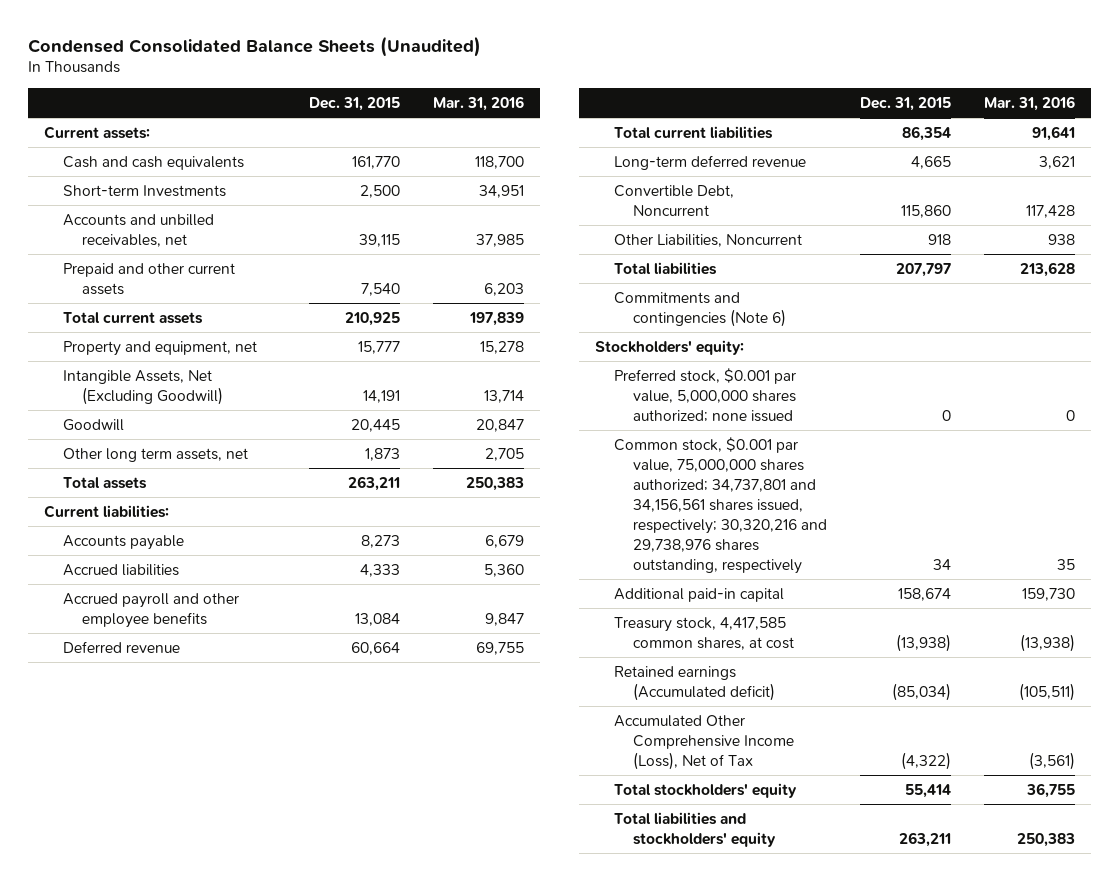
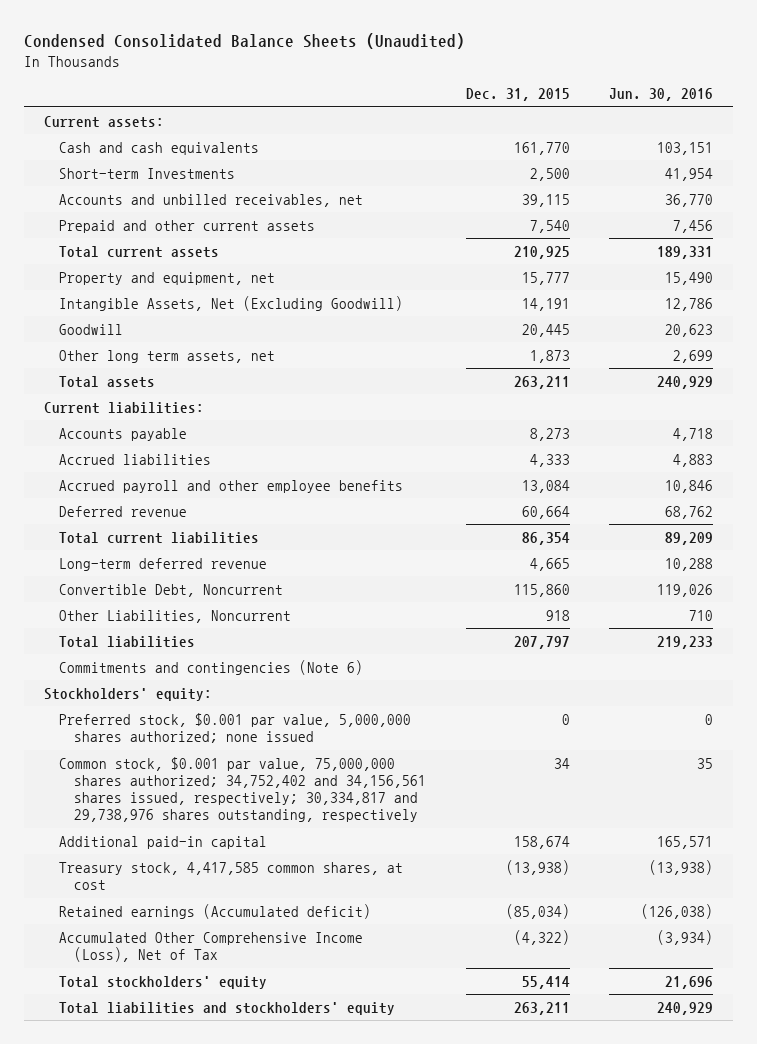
[432,95,524,111] Mar. 31, 2016 -> none
none -> [609,88,714,102] Jun. 30, 2016
[614,436,828,574] Common stock, $0.001 par value, 75,000,000 shares authorized; 34,737,801 and 34,156,561 shares issued, respectively; 30,320,216 and 29,738,976 shares outstanding, respectively -> [58,756,426,823] Common stock, $0.001 par value, 75,000,000 shares authorized; 34,752,402 and 34,156,561 shares issued, respectively; 30,334,817 and 29,738,976 shares outstanding, respectively

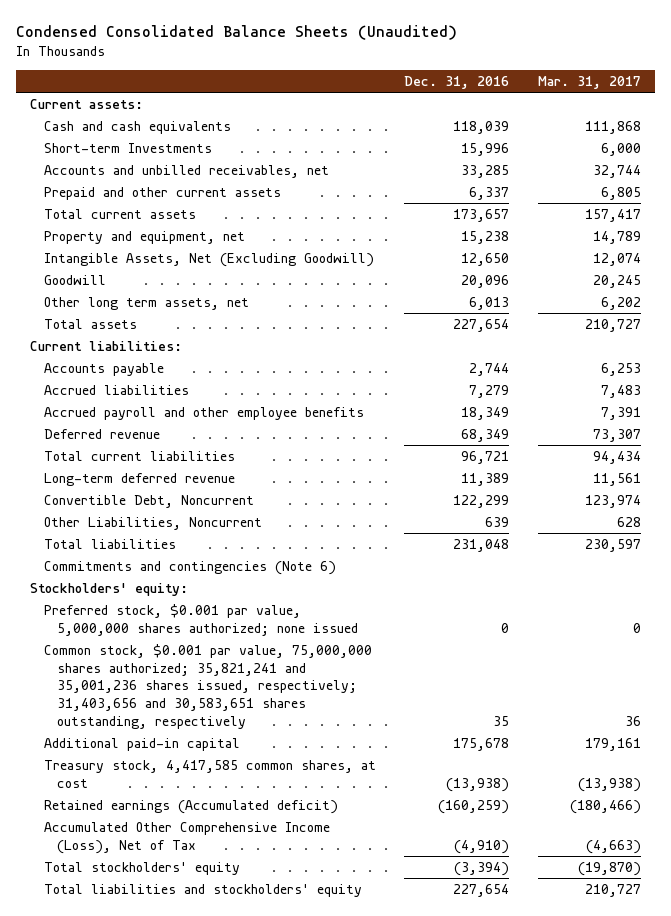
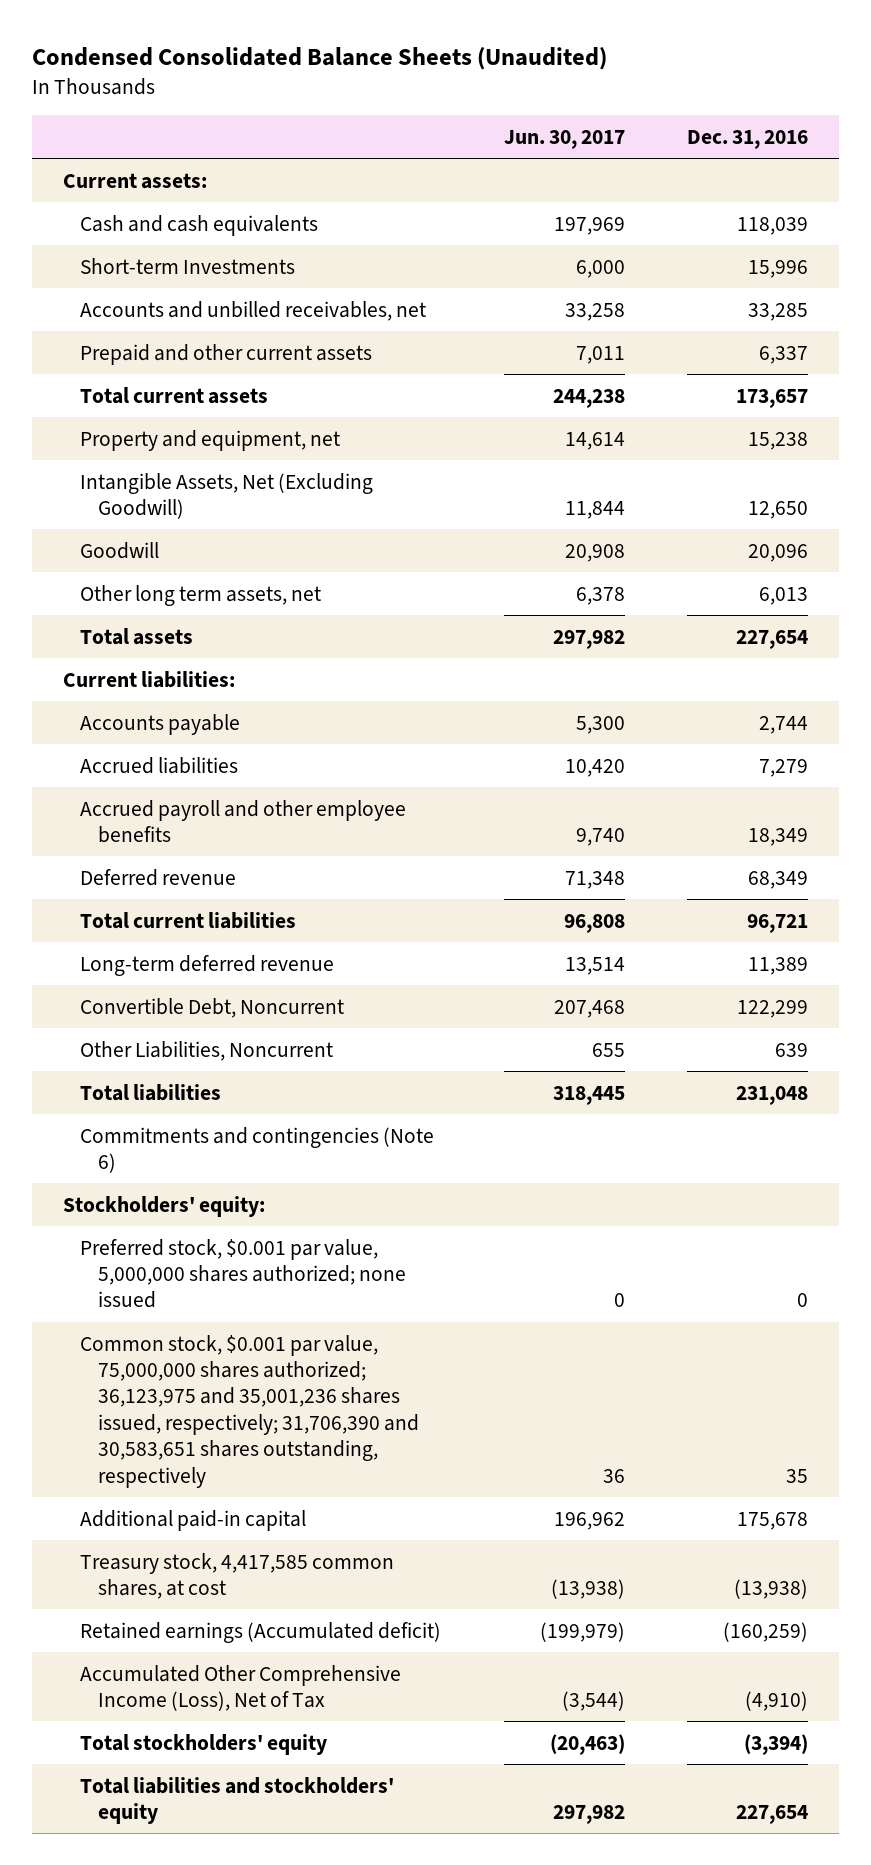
[537,75,641,89] Mar. 31, 2017 -> none
none -> [503,129,625,149] Jun. 30, 2017
[43,643,372,729] Common stock, $0.001 par value, 75,000,000 shares authorized; 35,821,241 and 35,001,236 shares issued, respectively; 31,403,656 and 30,583,651 shares outstanding, respectively -> [80,1334,419,1488] Common stock, $0.001 par value, 75,000,000 shares authorized; 36,123,975 and 35,001,236 shares issued, respectively; 31,706,390 and 30,583,651 shares outstanding, respectively

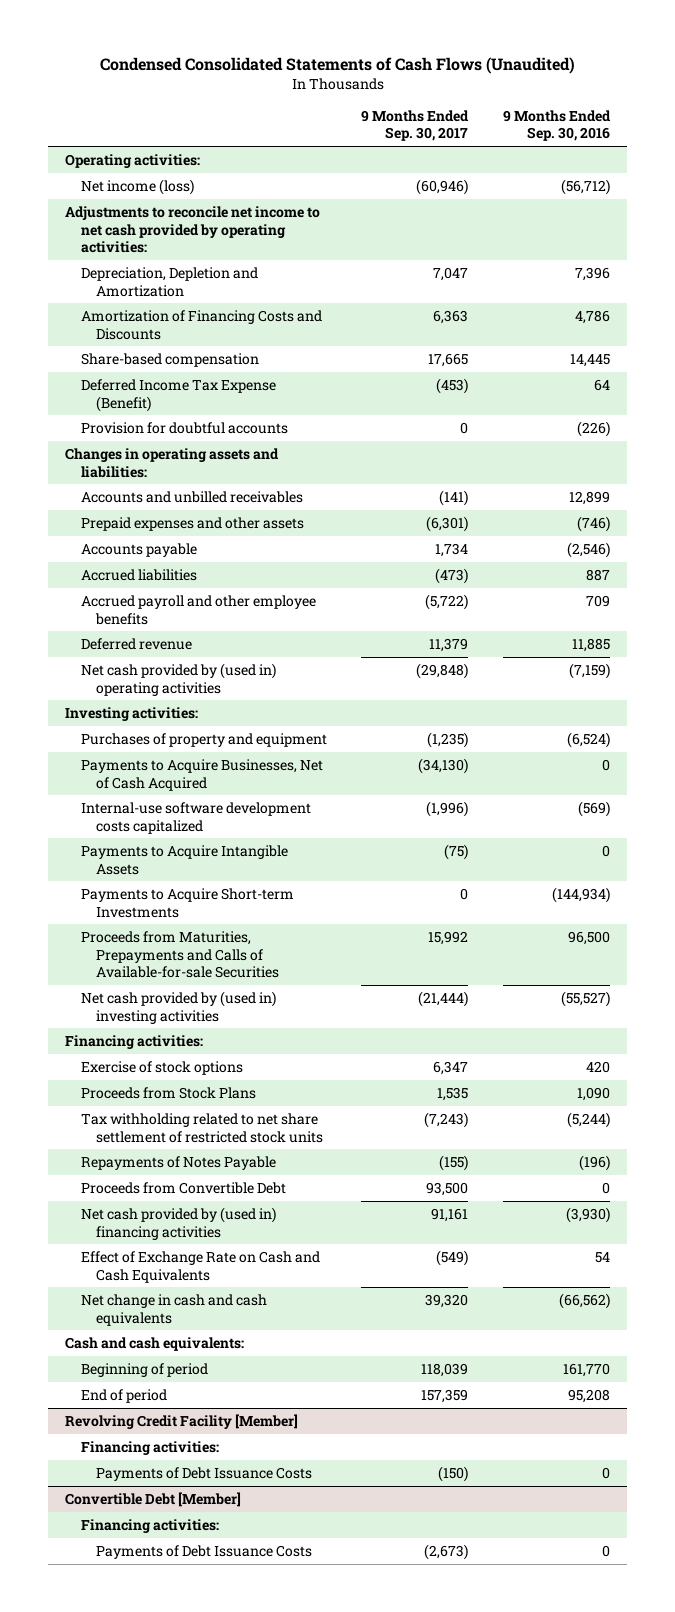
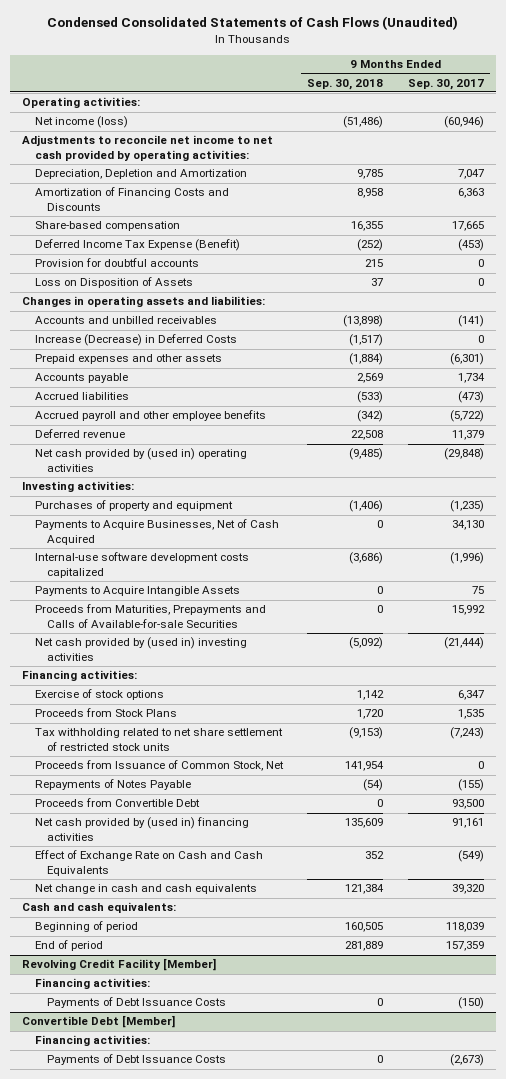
[502,109,611,142] 9 Months Ended Sep. 30, 2016 -> none
none -> [307,78,384,90] Sep. 30, 2018
none -> [34,277,193,289] Loss on Disposition of Assets
none -> [34,334,237,347] Increase (Decrease) in Deferred Costs
[418,757,469,774] (34,130) -> [452,520,485,531] 34,130
[80,887,294,918] Payments to Acquire Short-term Investments -> none
[444,843,469,860] (75) -> [472,586,485,595] 75
none -> [34,760,284,772] Proceeds from Issuance of Common Stock, Net

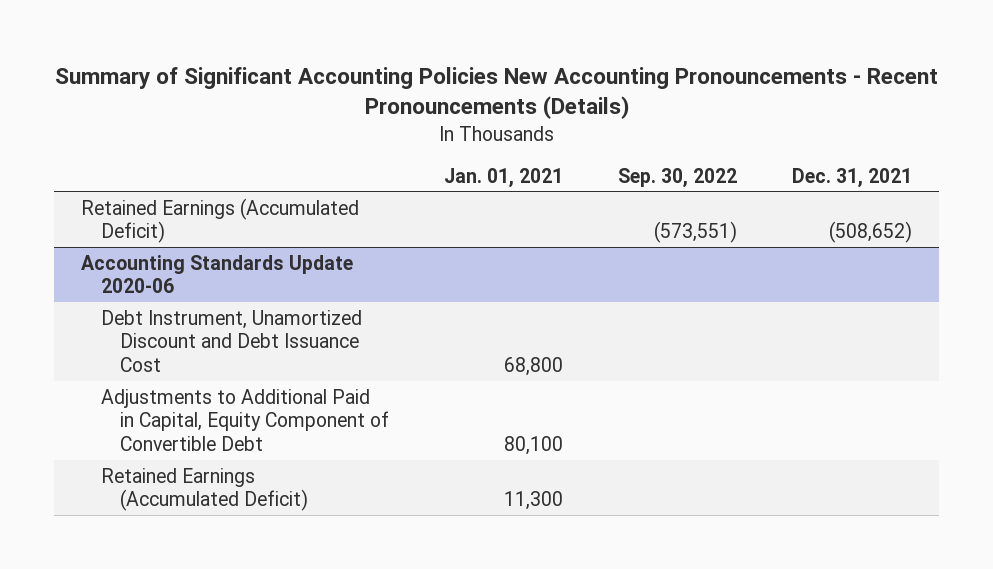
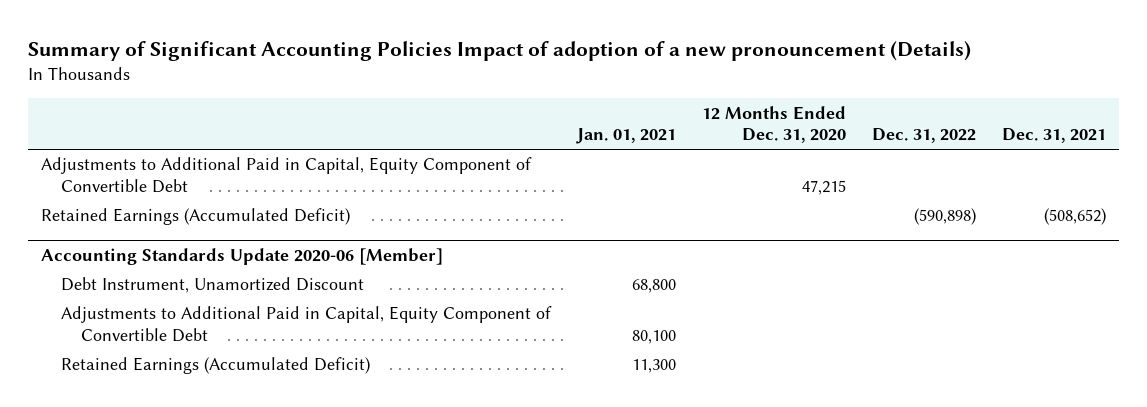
[54,67,938,120] Summary of Significant Accounting Policies New Accounting Pronouncements - Recent Pronouncements (Details) -> [27,40,971,61] Summary of Significant Accounting Policies Impact of adoption of a new pronouncement (Details)
[618,167,738,188] Sep. 30, 2022 -> none
none -> [702,105,847,144] 12 Months Ended Dec. 31, 2020
none -> [872,128,977,144] Dec. 31, 2022
none -> [40,157,532,193] Adjustments to Additional Paid in Capital, Equity Component of Convertible Debt
[81,254,354,294] Accounting Standards Update 2020-06 -> [40,248,443,266] Accounting Standards Update 2020-06 [Member]
[100,309,362,373] Debt Instrument, Unamortized Discount and Debt Issuance Cost -> [60,277,364,294] Debt Instrument, Unamortized Discount

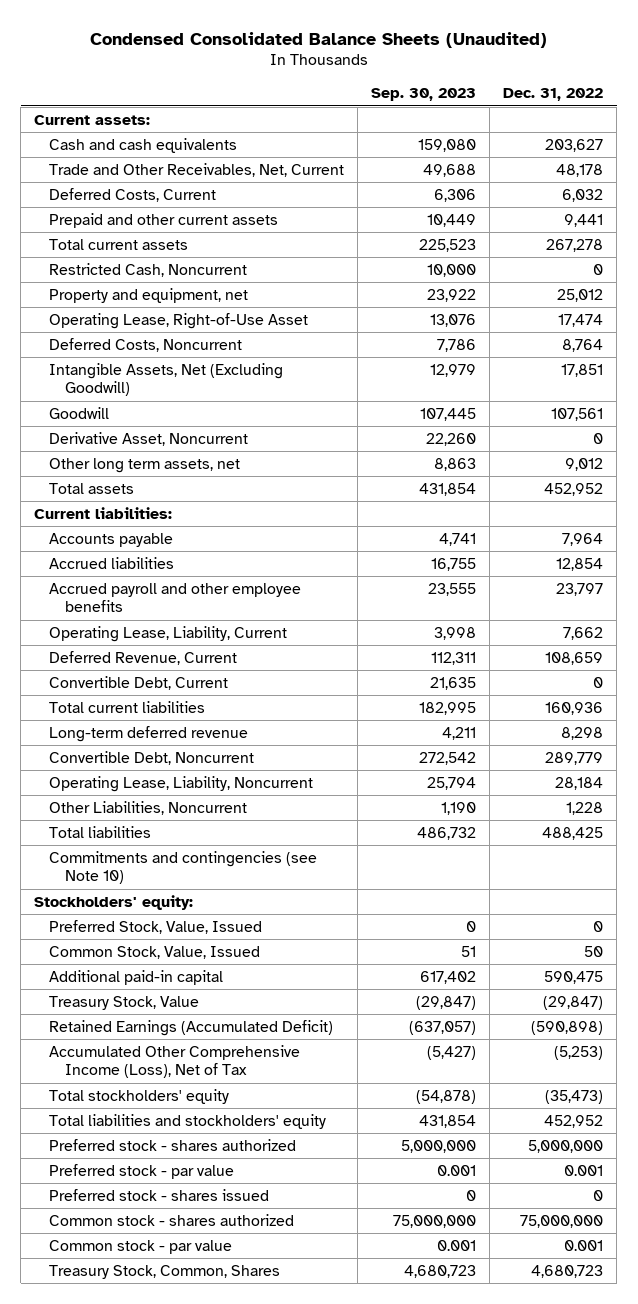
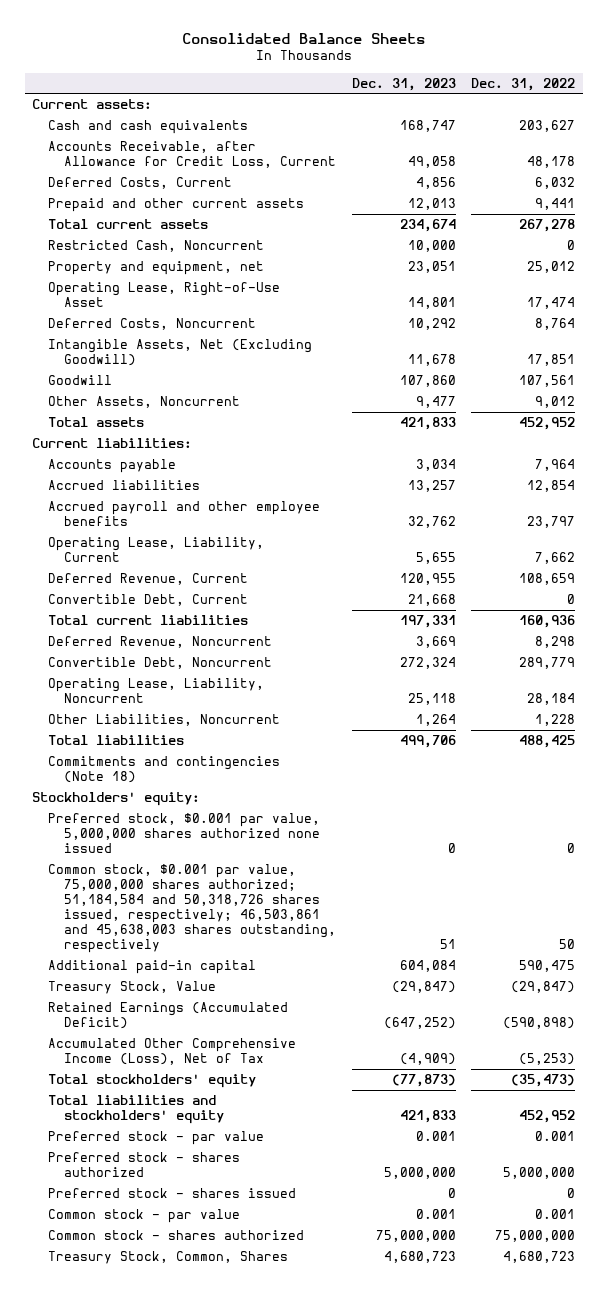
[89,31,547,48] Condensed Consolidated Balance Sheets (Unaudited) -> [181,32,425,44] Consolidated Balance Sheets
[371,88,477,102] Sep. 30, 2023 -> none
none -> [351,77,456,91] Dec. 31, 2023
[49,162,345,177] Trade and Other Receivables, Net, Current -> [48,141,337,169] Accounts Receivable, after Allowance for Credit Loss, Current
[49,431,249,446] Derivative Asset, Noncurrent -> none
[49,457,241,473] Other long term assets, net -> [48,396,241,409] Other Assets, Noncurrent
[49,725,249,742] Long-term deferred revenue -> [48,636,273,649] Deferred Revenue, Noncurrent
[49,850,318,885] Commitments and contingencies (see Note 10) -> [48,756,281,784] Commitments and contingencies (Note 18)
[49,919,263,934] Preferred Stock, Value, Issued -> [48,813,321,853] Preferred stock, $0.001 par value, 5,000,000 shares authorized none issued
[49,945,261,959] Common Stock, Value, Issued -> [48,864,337,953] Common stock, $0.001 par value, 75,000,000 shares authorized; 51,184,584 and 50,318,726 shares issued, respectively; 46,503,861 and 45,638,003 shares outstanding, respectively
[49,1138,297,1151] Preferred stock - shares authorized -> [48,1152,241,1178] Preferred stock - shares authorized
[49,1213,295,1226] Common stock - shares authorized -> [48,1230,305,1241] Common stock - shares authorized

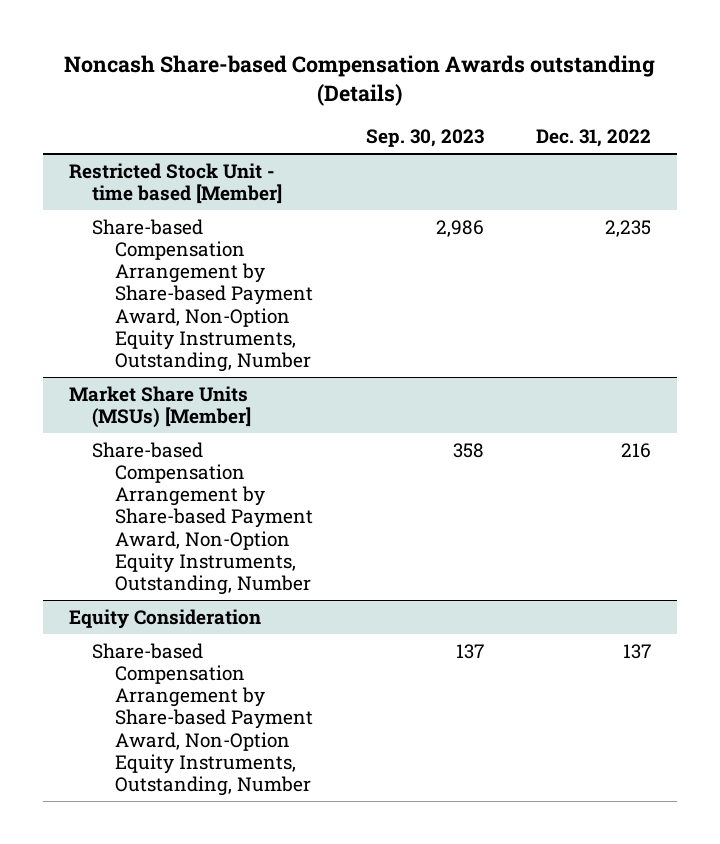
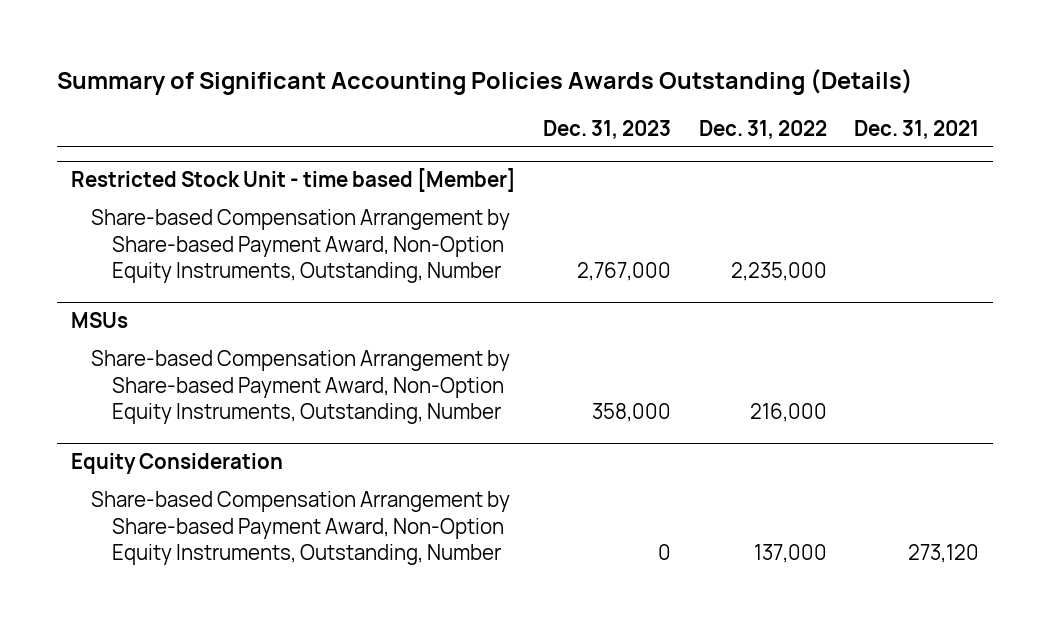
[63,54,655,106] Noncash Share-based Compensation Awards outstanding (Details) -> [57,68,914,95] Summary of Significant Accounting Policies Awards Outstanding (Details)
[365,129,484,148] Sep. 30, 2023 -> none
none -> [543,119,672,139] Dec. 31, 2023
none -> [854,119,980,139] Dec. 31, 2021
[604,219,651,237] 2,235 -> [730,261,827,281] 2,235,000
[68,385,252,428] Market Share Units (MSUs) [Member] -> [70,312,128,329] MSUs
[620,442,651,458] 216 -> [749,402,827,422] 216,000
[622,643,651,659] 137 -> [753,543,827,563] 137,000

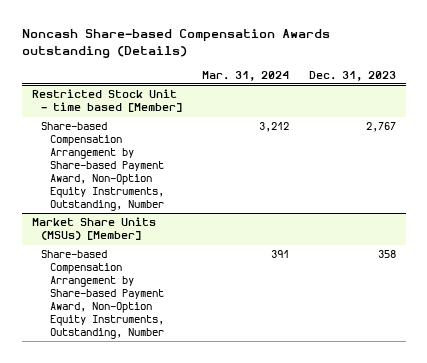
[57,68,914,95] Summary of Significant Accounting Policies Awards Outstanding (Details) -> [21,29,330,58] Noncash Share-based Compensation Awards outstanding (Details)
[698,119,827,139] Dec. 31, 2022 -> none
[854,119,980,139] Dec. 31, 2021 -> none
none -> [201,70,289,81] Mar. 31, 2024
[70,453,283,475] Equity Consideration -> none
[91,491,511,565] Share-based Compensation Arrangement by Share-based Payment Award, Non-Option Equity Instruments, Outstanding, Number -> none
[577,261,672,281] 2,767,000 -> [365,122,396,133] 2,767
[70,312,128,329] MSUs -> [31,217,156,241] Market Share Units (MSUs) [Member]
[592,402,672,422] 358,000 -> [377,250,396,259] 358

